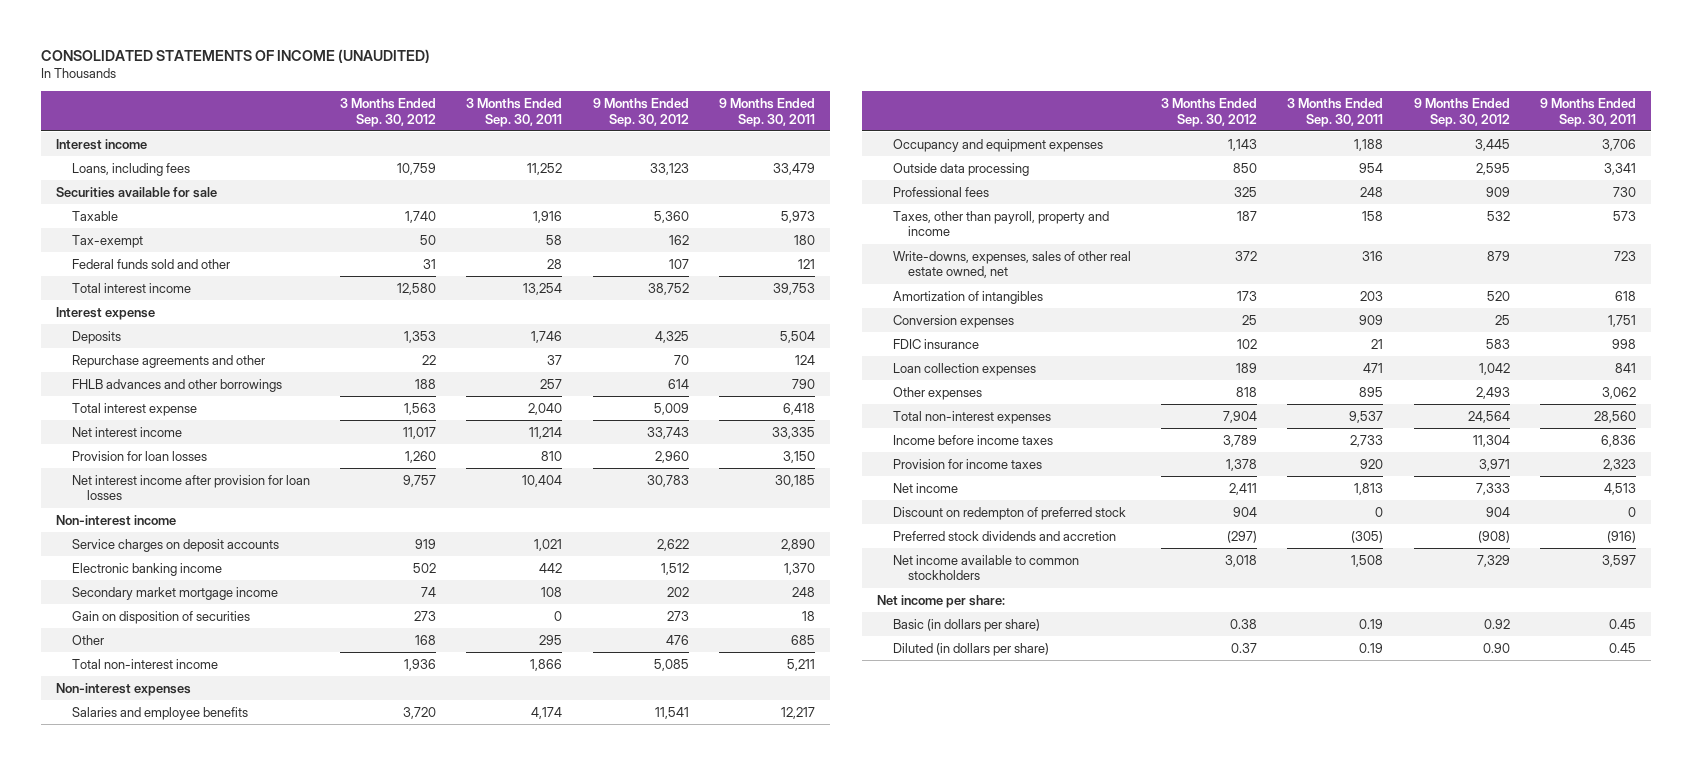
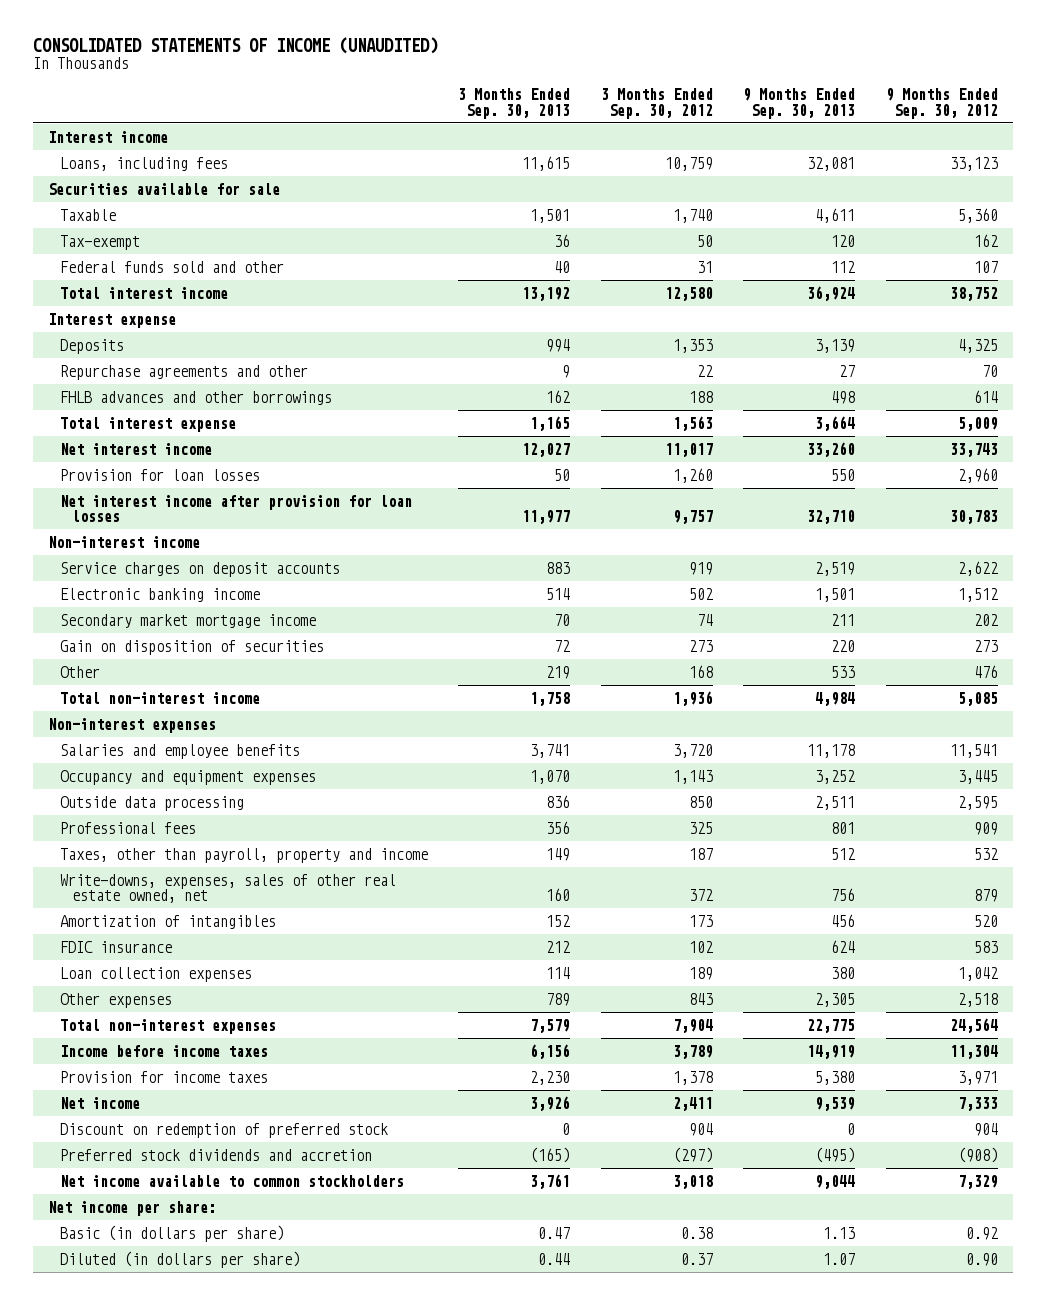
[466,97,563,127] 3 Months Ended Sep. 30, 2011 -> none
[719,97,816,127] 9 Months Ended Sep. 30, 2011 -> none
none -> [458,87,571,119] 3 Months Ended Sep. 30, 2013
none -> [743,87,856,119] 9 Months Ended Sep. 30, 2013
[892,314,1014,328] Conversion expenses -> none
[1235,386,1257,397] 818 -> [688,992,713,1005] 843
[1475,386,1510,399] 2,493 -> [957,992,998,1007] 2,518
[892,506,1126,520] Discount on redempton of preferred stock -> [60,1122,389,1138] Discount on redemption of preferred stock

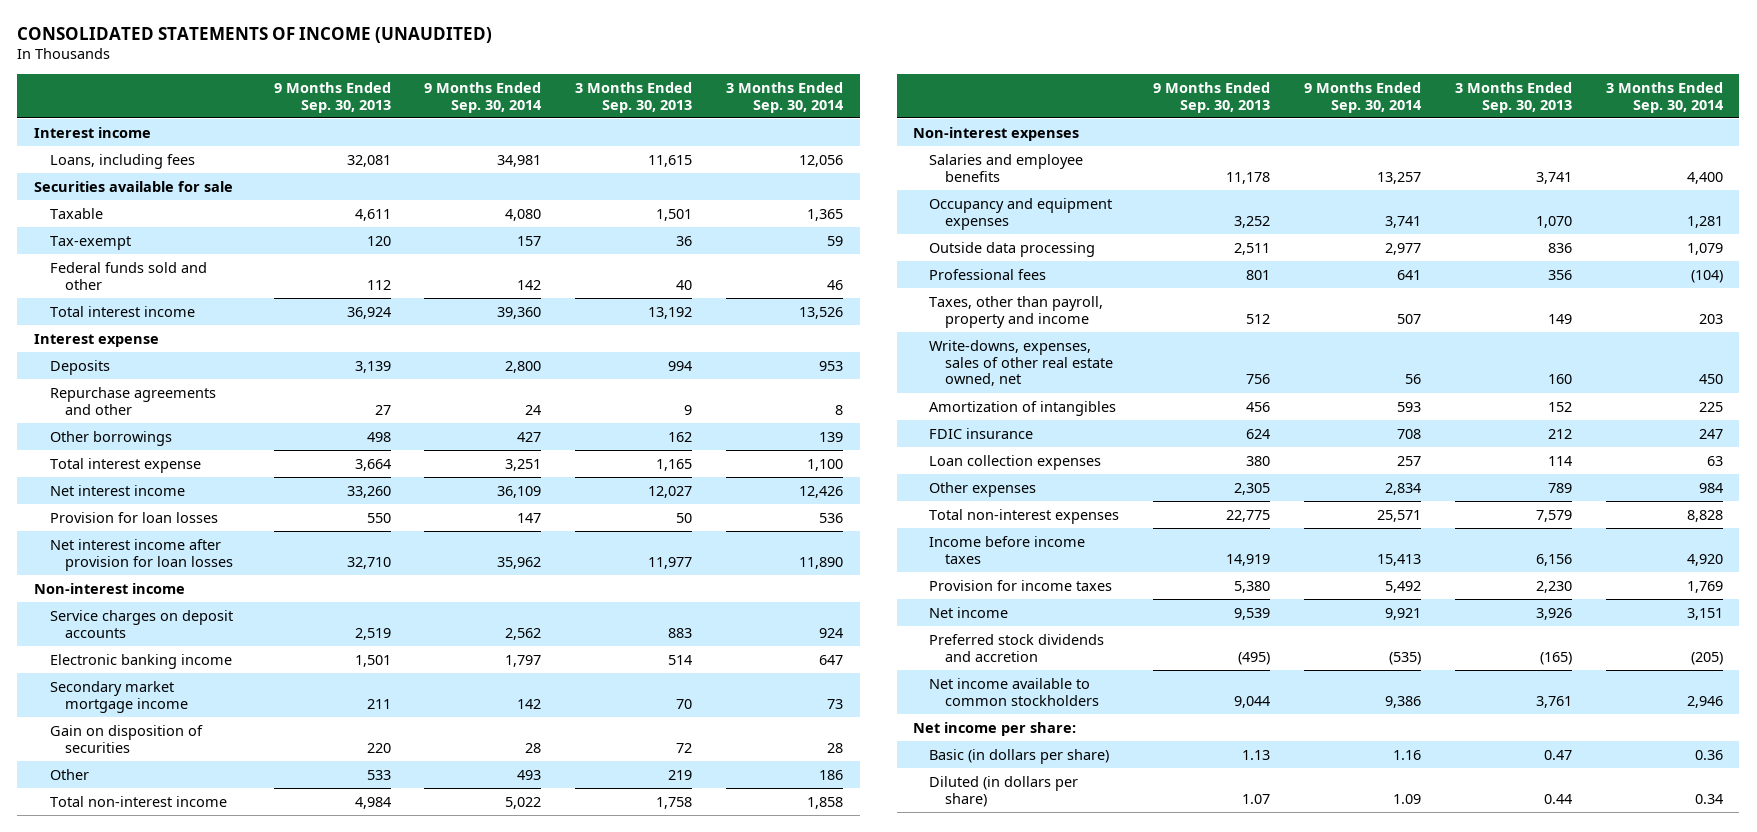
[600,87,713,119] 3 Months Ended Sep. 30, 2012 -> none
[885,87,998,119] 9 Months Ended Sep. 30, 2012 -> none
none -> [424,81,543,113] 9 Months Ended Sep. 30, 2014
none -> [726,81,845,113] 3 Months Ended Sep. 30, 2014
[60,390,333,405] FHLB advances and other borrowings -> [49,430,172,446] Other borrowings
[60,1122,389,1138] Discount on redemption of preferred stock -> none

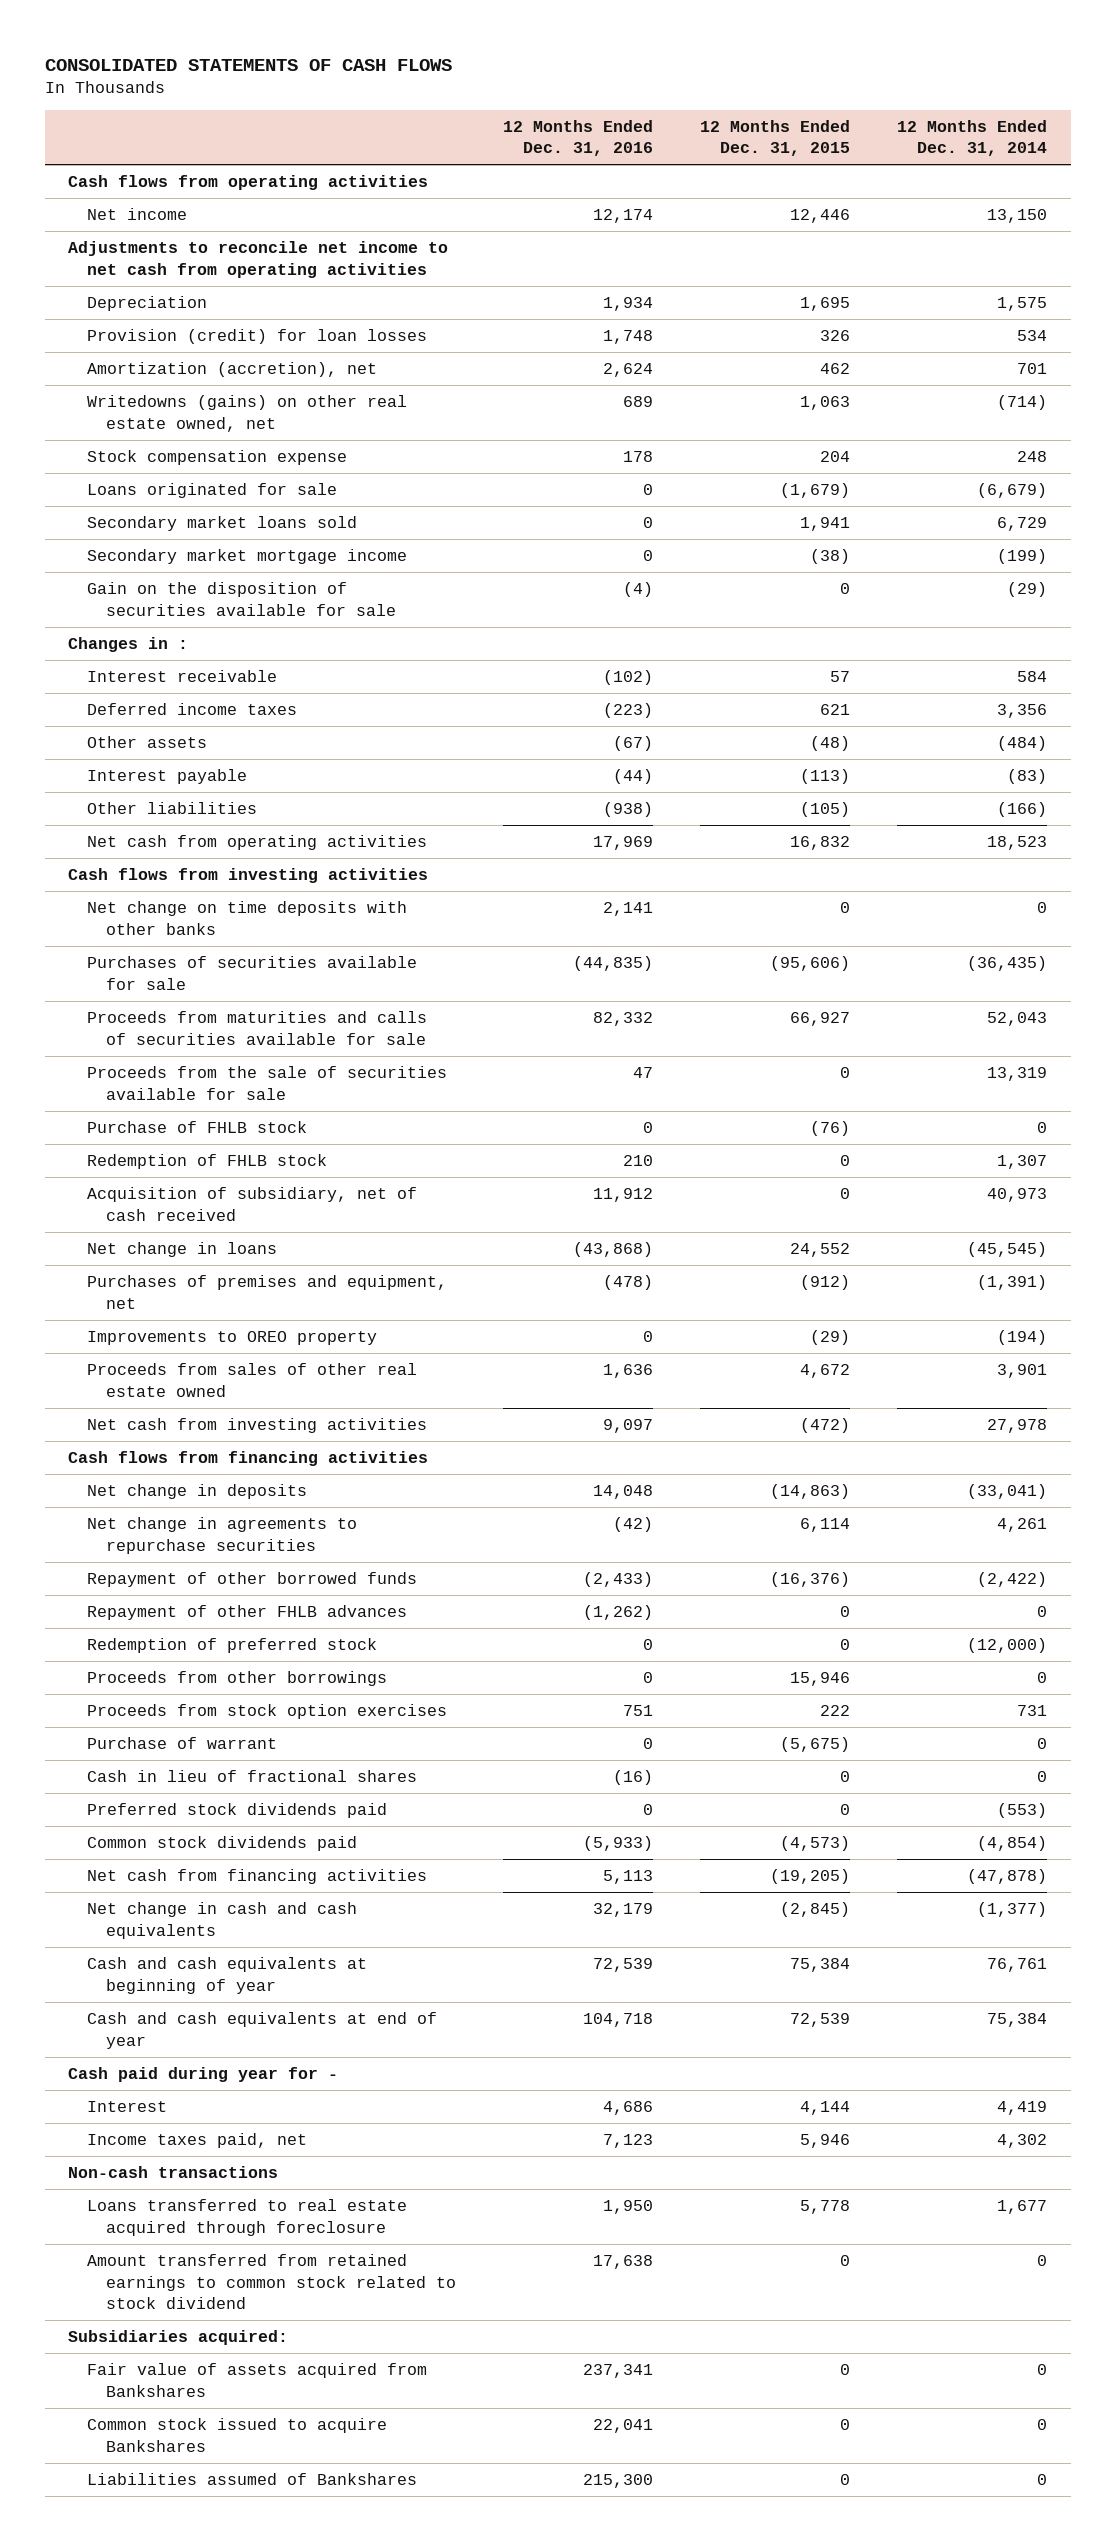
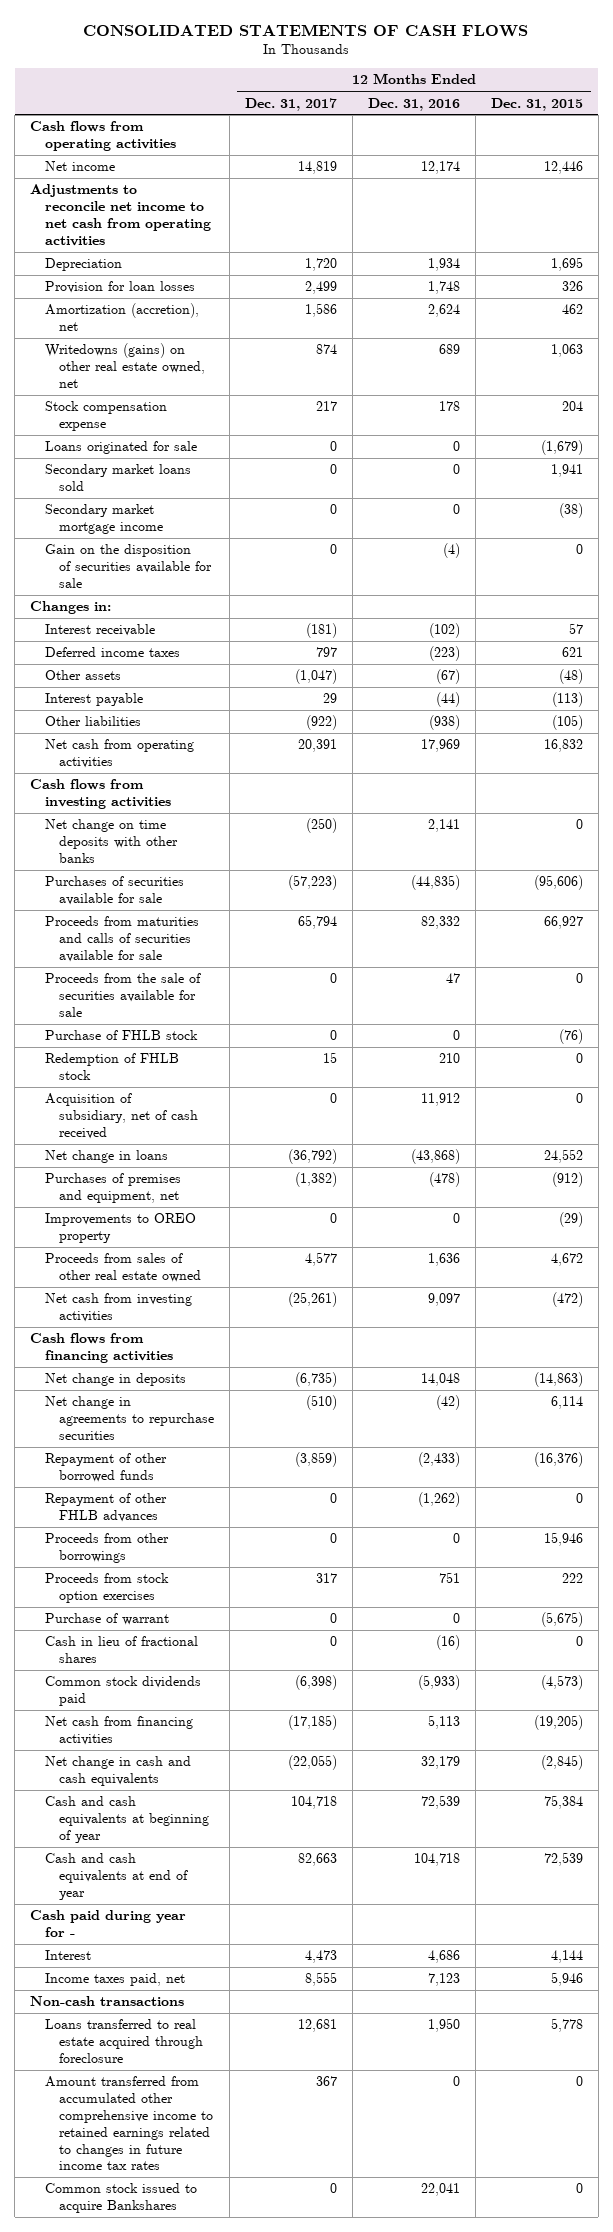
[897,119,1048,157] 12 Months Ended Dec. 31, 2014 -> none
none -> [244,97,337,111] Dec. 31, 2017
[87,328,428,344] Provision (credit) for loan losses -> [44,281,195,294] Provision for loan losses
[68,636,189,652] Changes in : -> [30,601,112,615] Changes in:
[87,1637,378,1653] Redemption of preferred stock -> none
[87,1802,388,1818] Preferred stock dividends paid -> none
[87,2253,457,2310] Amount transferred from retained earnings to common stock related to stock dividend -> none
[68,2329,289,2345] Subsidiaries acquired: -> none
[87,2362,428,2397] Fair value of assets acquired from Bankshares -> none
none -> [44,2076,214,2171] Amount transferred from accumulated other comprehensive income to retained earnings related to changes in future income tax rates
[87,2472,418,2485] Liabilities assumed of Bankshares -> none

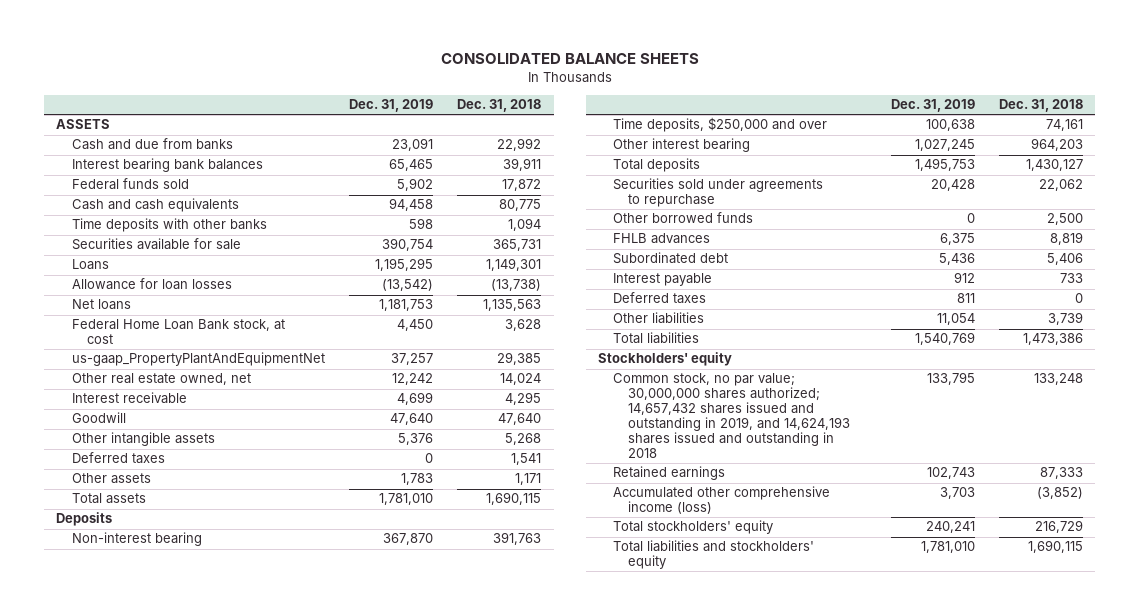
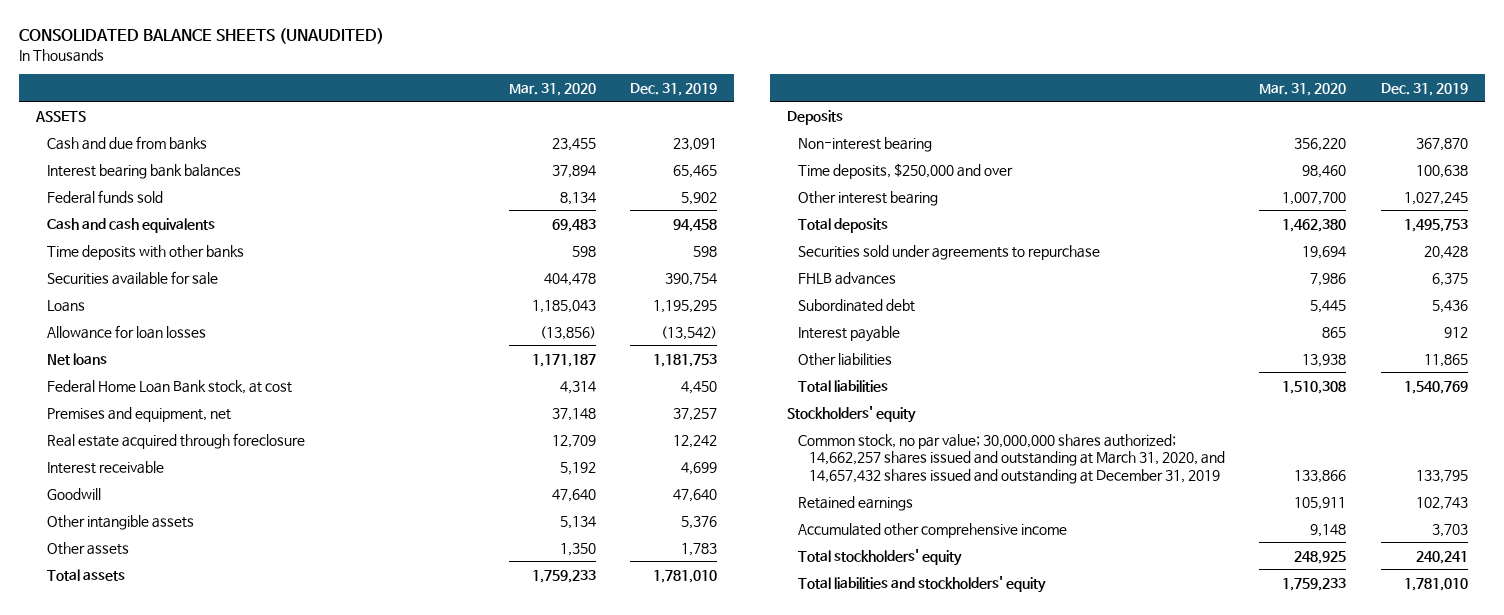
[440,53,699,65] CONSOLIDATED BALANCE SHEETS -> [19,28,385,45] CONSOLIDATED BALANCE SHEETS (UNAUDITED)
[457,99,542,113] Dec. 31, 2018 -> none
none -> [508,82,596,96] Mar. 31, 2020
[71,352,325,367] us-gaap_PropertyPlantAndEquipmentNet -> [47,406,232,422] Premises and equipment, net
[71,373,251,386] Other real estate owned, net -> [47,432,306,449] Real estate acquired through foreclosure
[71,452,165,465] Deferred taxes -> none
[613,212,754,224] Other borrowed funds -> none
[613,292,707,305] Deferred taxes -> none
[936,313,975,326] 11,054 -> [1423,353,1468,367] 11,865
[613,373,851,459] Common stock, no par value; 30,000,000 shares authorized; 14,657,432 shares issued and outstanding in 2019, and 14,624,193 shares issued and outstanding in 2018 -> [797,433,1225,484] Common stock, no par value; 30,000,000 shares authorized; 14,662,257 shares issued and outstanding at March 31, 2020, and 14,657,432 shares issued and outstanding at December 31, 2019
[613,486,831,515] Accumulated other comprehensive income (loss) -> [797,522,1067,538] Accumulated other comprehensive income

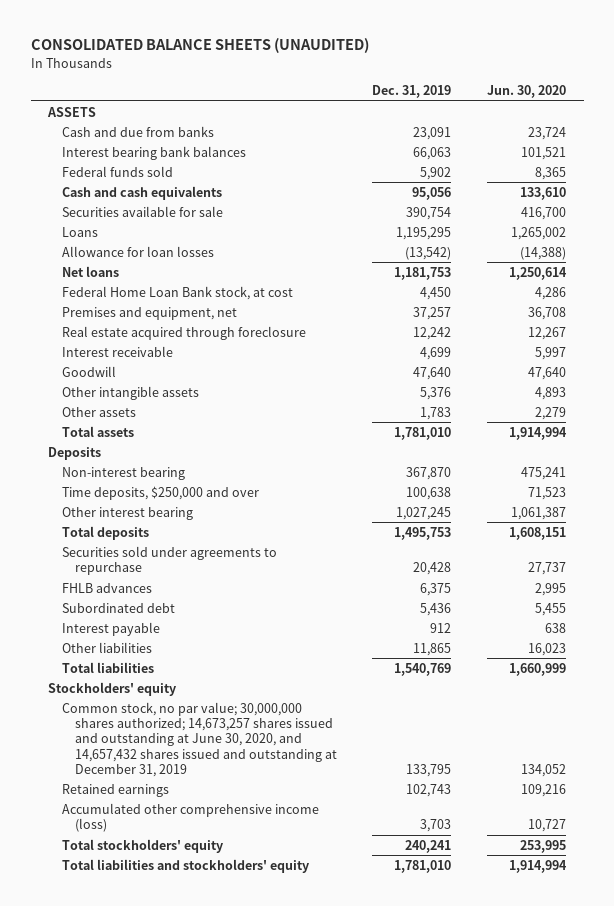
[508,82,596,96] Mar. 31, 2020 -> none
none -> [486,85,566,99] Jun. 30, 2020
[673,164,718,178] 65,465 -> [413,146,452,160] 66,063
[47,244,245,260] Time deposits with other banks -> none
[673,218,718,232] 94,458 -> [412,186,452,200] 95,056
[797,433,1225,484] Common stock, no par value; 30,000,000 shares authorized; 14,662,257 shares issued and outstanding at March 31, 2020, and 14,657,432 shares issued and outstanding at December 31, 2019 -> [61,701,338,777] Common stock, no par value; 30,000,000 shares authorized; 14,673,257 shares issued and outstanding at June 30, 2020, and 14,657,432 shares issued and outstanding at December 31, 2019
[797,522,1067,538] Accumulated other comprehensive income -> [61,802,319,833] Accumulated other comprehensive income (loss)

